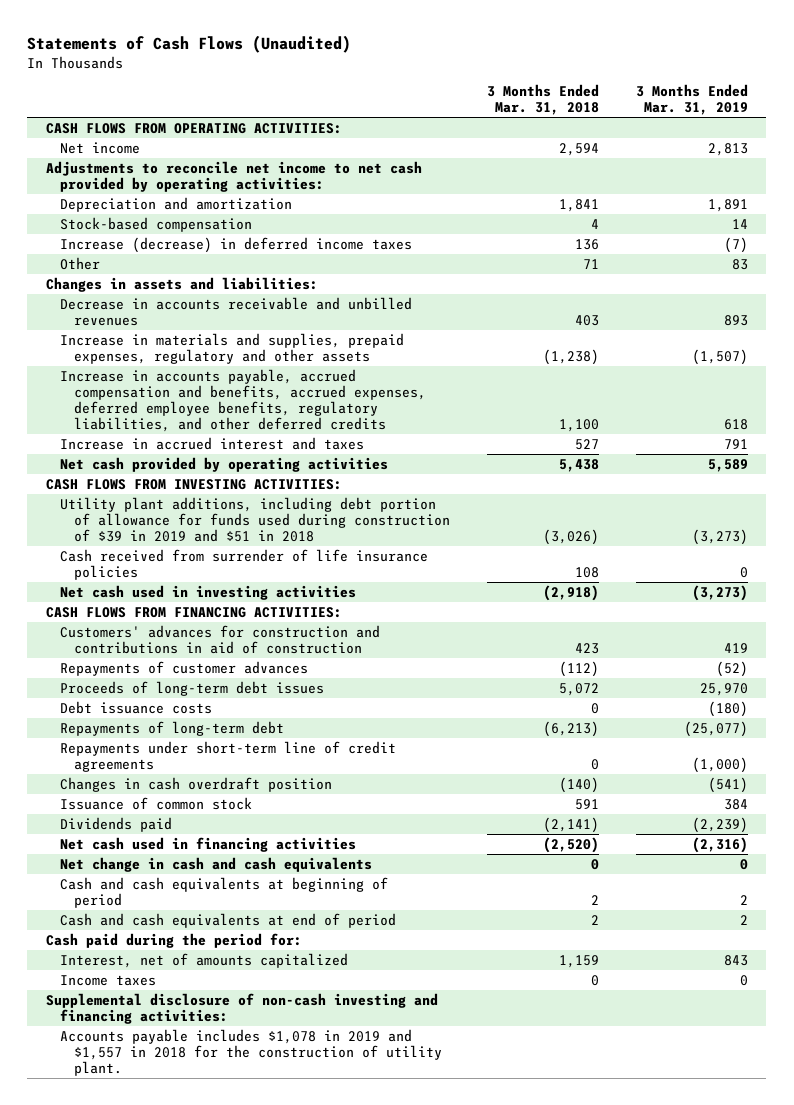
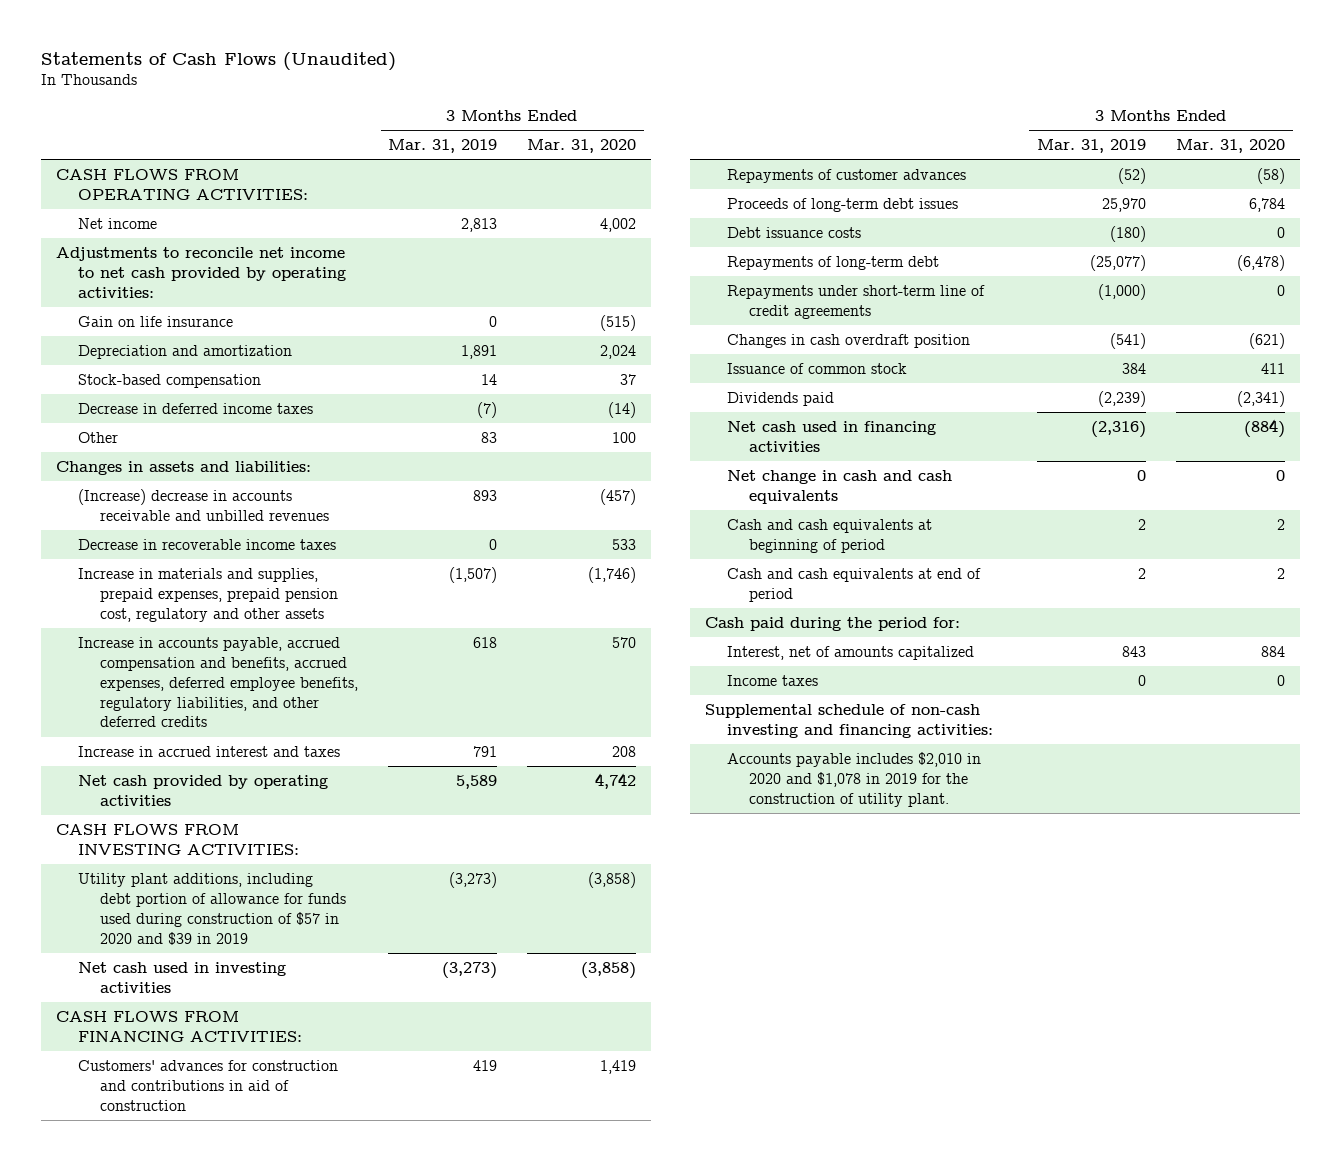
[486,84,599,116] 3 Months Ended Mar. 31, 2018 -> none
none -> [527,139,637,154] Mar. 31, 2020
none -> [77,316,233,328] Gain on life insurance
[59,236,412,253] Increase (decrease) in deferred income taxes -> [77,403,313,415] Decrease in deferred income taxes
[59,296,412,326] Decrease in accounts receivable and unbilled revenues -> [77,489,329,521] (Increase) decrease in accounts receivable and unbilled revenues
none -> [77,539,336,551] Decrease in recoverable income taxes
[59,332,404,364] Increase in materials and supplies, prepaid expenses, regulatory and other assets -> [77,568,338,622] Increase in materials and supplies, prepaid expenses, prepaid pension cost, regulatory and other assets
[59,548,428,580] Cash received from surrender of life insurance policies -> none
[59,496,450,543] Utility plant additions, including debt portion of allowance for funds used during construction of $39 in 2019 and $51 in 2018 -> [77,873,346,945] Utility plant additions, including debt portion of allowance for funds used during construction of $57 in 2020 and $39 in 2019
[45,992,438,1024] Supplemental disclosure of non-cash investing and financing activities: -> [704,704,993,738] Supplemental schedule of non-cash investing and financing activities:
[59,1028,442,1077] Accounts payable includes $1,078 in 2019 and $1,557 in 2018 for the construction of utility plant. -> [726,752,981,807] Accounts payable includes $2,010 in 2020 and $1,078 in 2019 for the construction of utility plant.

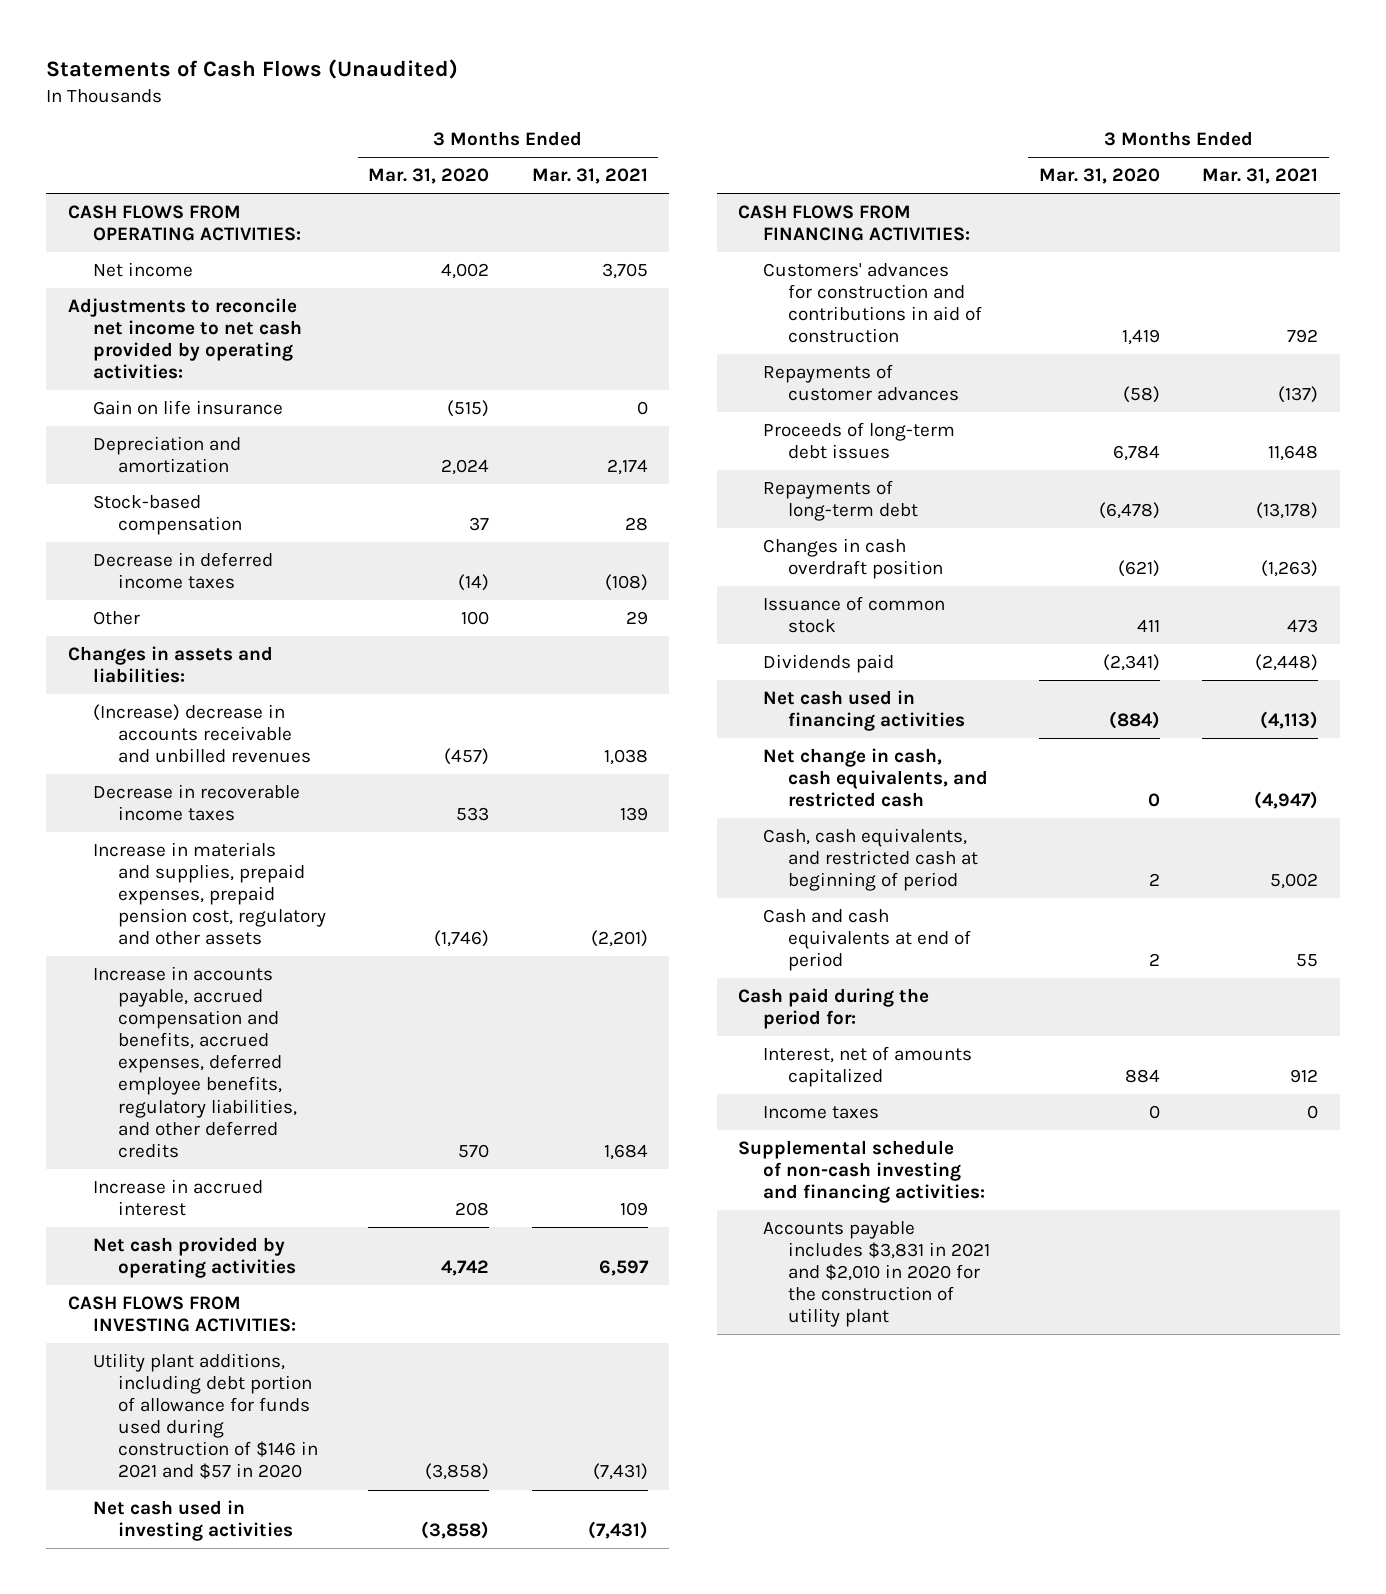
[388,139,498,154] Mar. 31, 2019 -> none
none -> [531,168,648,185] Mar. 31, 2021
[77,746,340,758] Increase in accrued interest and taxes -> [92,1179,263,1217] Increase in accrued interest
[77,873,346,945] Utility plant additions, including debt portion of allowance for funds used during construction of $57 in 2020 and $39 in 2019 -> [92,1353,318,1480] Utility plant additions, including debt portion of allowance for funds used during construction of $146 in 2021 and $57 in 2020
[726,227,861,239] Debt issuance costs -> none
[726,285,985,319] Repayments under short-term line of credit agreements -> none
[726,470,952,504] Net change in cash and cash equivalents -> [763,748,989,808] Net change in cash, cash equivalents, and restricted cash
[726,519,932,553] Cash and cash equivalents at beginning of period -> [763,828,979,892] Cash, cash equivalents, and restricted cash at beginning of period
[726,752,981,807] Accounts payable includes $2,010 in 2020 and $1,078 in 2019 for the construction of utility plant. -> [763,1221,991,1328] Accounts payable includes $3,831 in 2021 and $2,010 in 2020 for the construction of utility plant

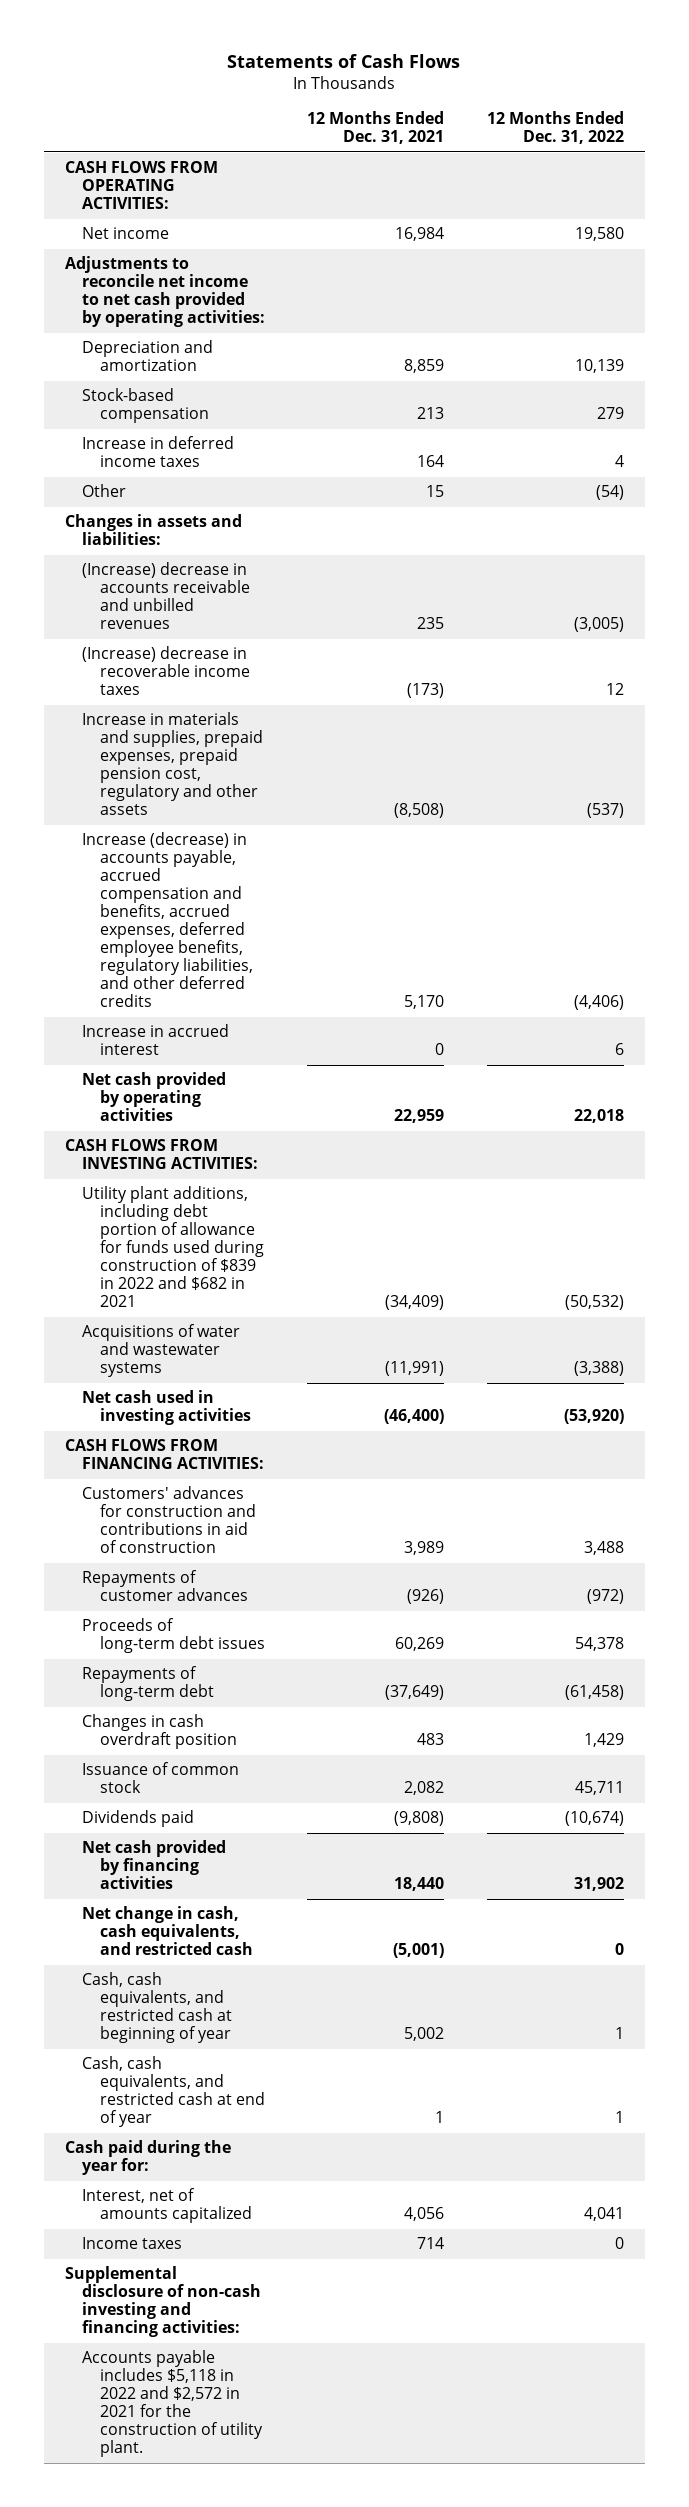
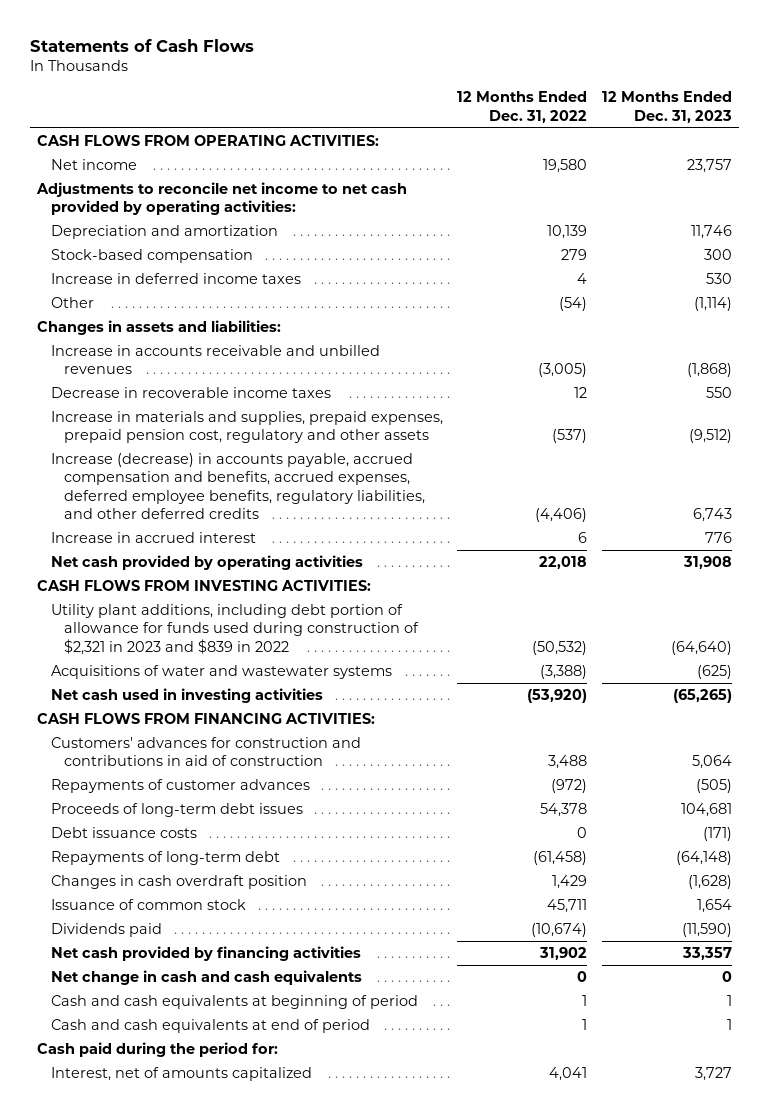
[307,111,445,145] 12 Months Ended Dec. 31, 2021 -> none
none -> [601,91,732,123] 12 Months Ended Dec. 31, 2023
[82,562,250,630] (Increase) decrease in accounts receivable and unbilled revenues -> [50,344,380,375] Increase in accounts receivable and unbilled revenues
[82,646,250,696] (Increase) decrease in recoverable income taxes -> [50,386,331,398] Decrease in recoverable income taxes
[82,1186,264,1308] Utility plant additions, including debt portion of allowance for funds used during construction of $839 in 2022 and $682 in 2021 -> [50,603,420,655] Utility plant additions, including debt portion of allowance for funds used during construction of $2,321 in 2023 and $839 in 2022
none -> [50,826,197,838] Debt issuance costs
[82,1906,253,1956] Net change in cash, cash equivalents, and restricted cash -> [50,969,362,985] Net change in cash and cash equivalents
[82,1972,232,2044] Cash, cash equivalents, and restricted cash at beginning of year -> [50,994,418,1009] Cash and cash equivalents at beginning of period
[82,2056,265,2128] Cash, cash equivalents, and restricted cash at end of year -> [50,1018,370,1033] Cash and cash equivalents at end of period
[65,2140,232,2176] Cash paid during the year for: -> [37,1041,279,1057] Cash paid during the period for:
[82,2237,183,2250] Income taxes -> none
[65,2266,262,2338] Supplemental disclosure of non-cash investing and financing activities: -> none
[82,2350,263,2458] Accounts payable includes $5,118 in 2022 and $2,572 in 2021 for the construction of utility plant. -> none

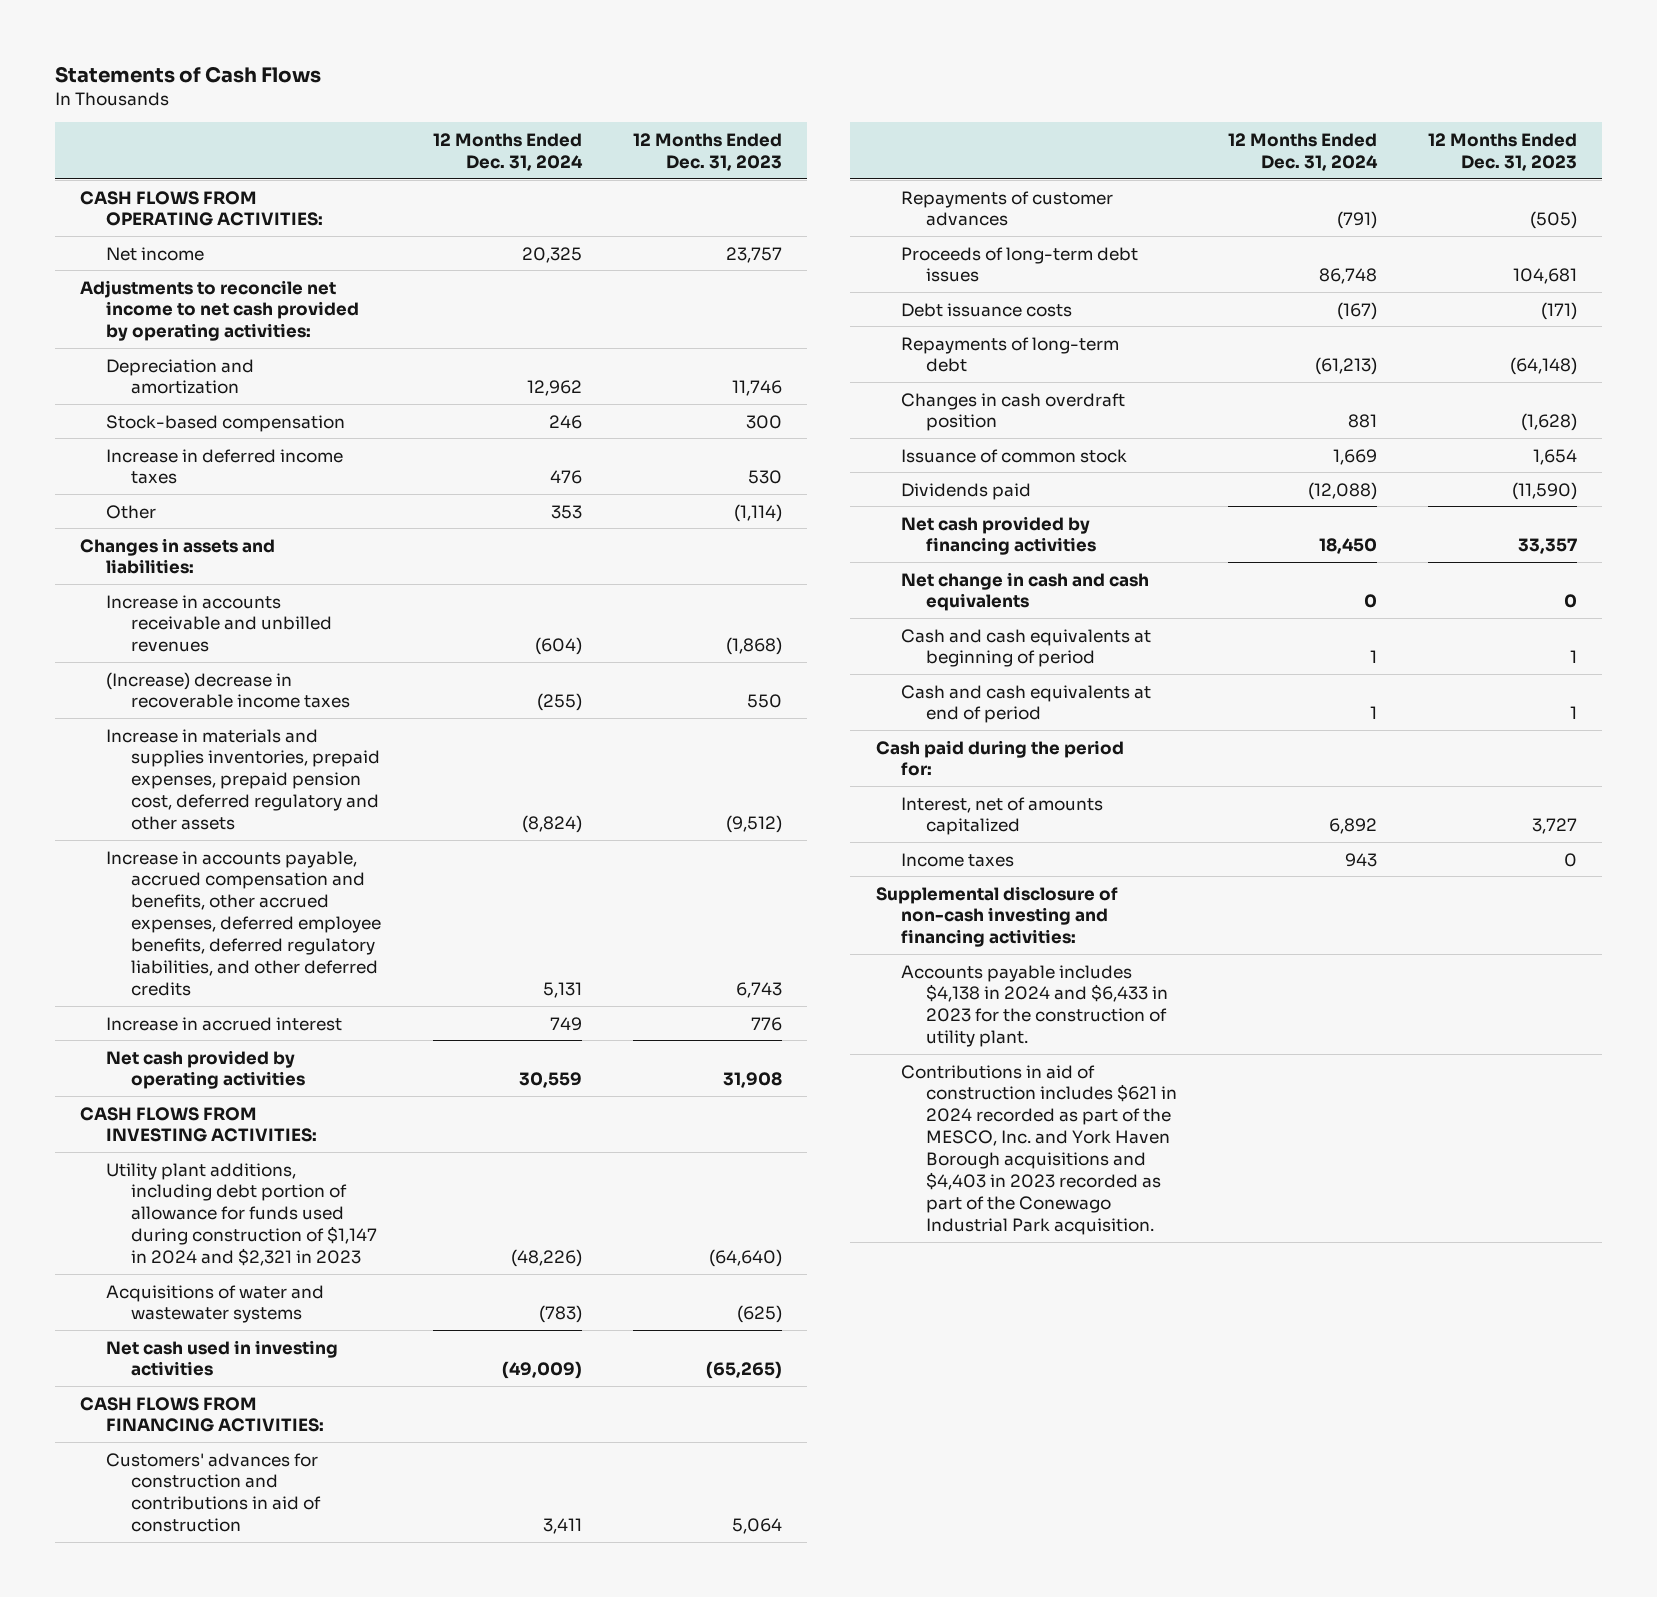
[457,91,588,123] 12 Months Ended Dec. 31, 2022 -> none
none -> [432,132,583,171] 12 Months Ended Dec. 31, 2024
[50,386,331,398] Decrease in recoverable income taxes -> [105,671,351,709] (Increase) decrease in recoverable income taxes
[50,410,443,444] Increase in materials and supplies, prepaid expenses, prepaid pension cost, regulatory and other assets -> [105,728,381,831] Increase in materials and supplies inventories, prepaid expenses, prepaid pension cost, deferred regulatory and other assets
[50,452,426,520] Increase (decrease) in accounts payable, accrued compensation and benefits, accrued expenses, deferred employee benefits, regulatory liabilities, and other deferred credits -> [105,850,382,997] Increase in accounts payable, accrued compensation and benefits, other accrued expenses, deferred employee benefits, deferred regulatory liabilities, and other deferred credits
[50,603,420,655] Utility plant additions, including debt portion of allowance for funds used during construction of $2,321 in 2023 and $839 in 2022 -> [105,1162,378,1267] Utility plant additions, including debt portion of allowance for funds used during construction of $1,147 in 2024 and $2,321 in 2023
none -> [900,852,1014,867] Income taxes
none -> [875,885,1118,948] Supplemental disclosure of non-cash investing and financing activities:
none -> [900,964,1169,1048] Accounts payable includes $4,138 in 2024 and $6,433 in 2023 for the construction of utility plant.
none -> [900,1064,1178,1236] Contributions in aid of construction includes $621 in 2024 recorded as part of the MESCO, Inc. and York Haven Borough acquisitions and $4,403 in 2023 recorded as part of the Conewago Industrial Park acquisition.

